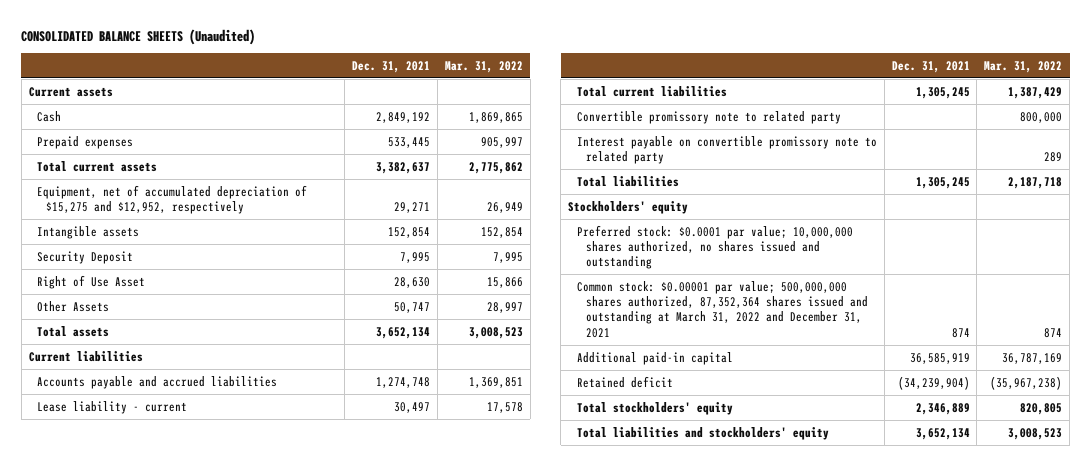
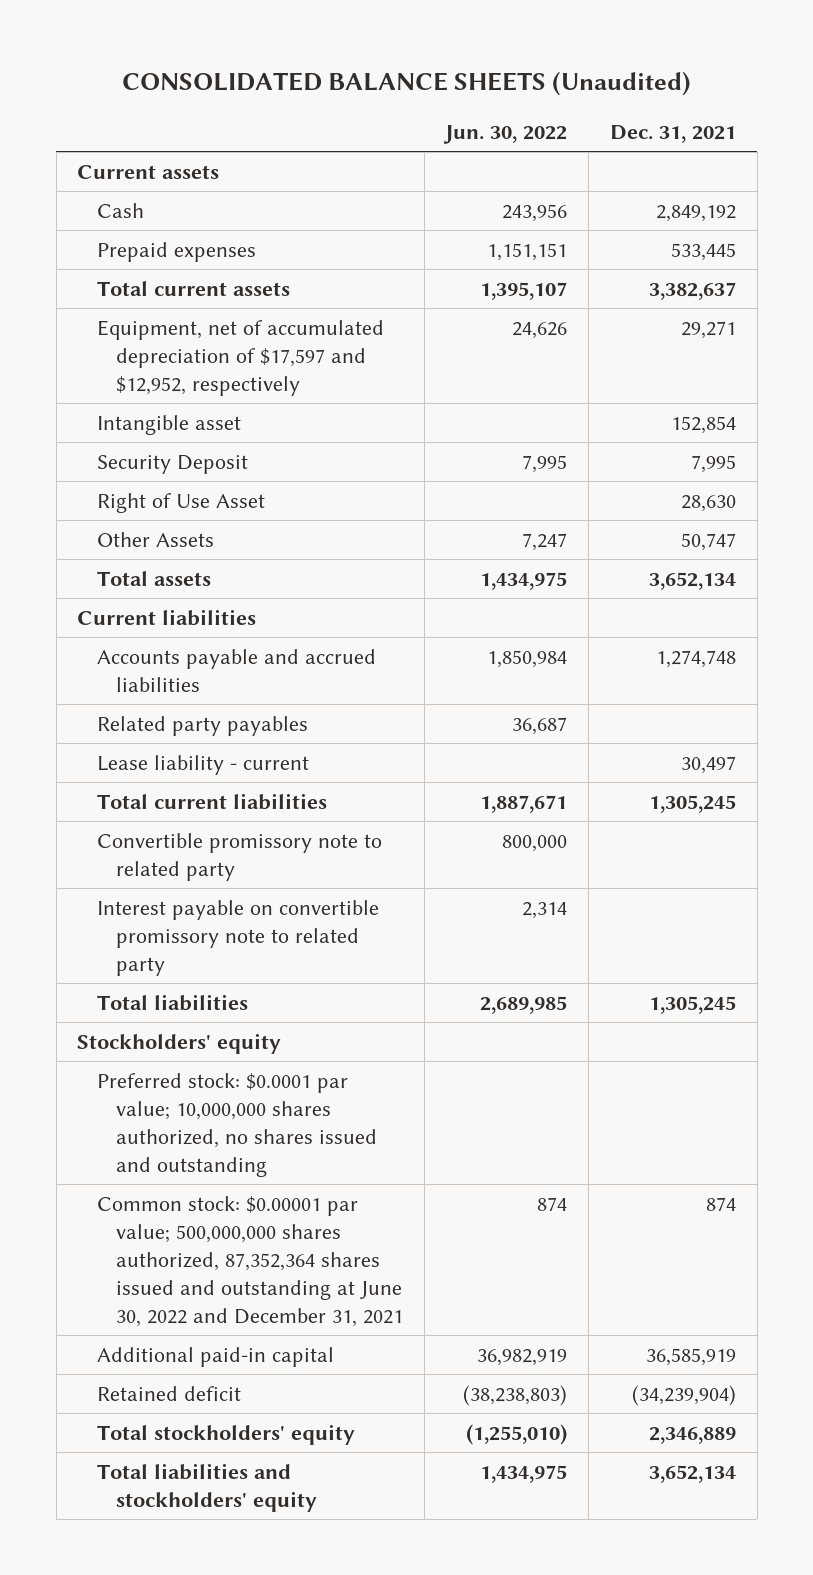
[444,60,523,73] Mar. 31, 2022 -> none
none -> [443,125,568,145] Jun. 30, 2022
[37,184,308,215] Equipment, net of accumulated depreciation of $15,275 and $12,952, respectively -> [96,319,384,396] Equipment, net of accumulated depreciation of $17,597 and $12,952, respectively
[37,225,140,239] Intangible assets -> [96,414,241,435] Intangible asset
none -> [96,715,308,736] Related party payables
[576,280,868,338] Common stock: $0.00001 par value; 500,000,000 shares authorized, 87,352,364 shares issued and outstanding at March 31, 2022 and December 31, 2021 -> [96,1195,403,1328] Common stock: $0.00001 par value; 500,000,000 shares authorized, 87,352,364 shares issued and outstanding at June 30, 2022 and December 31, 2021

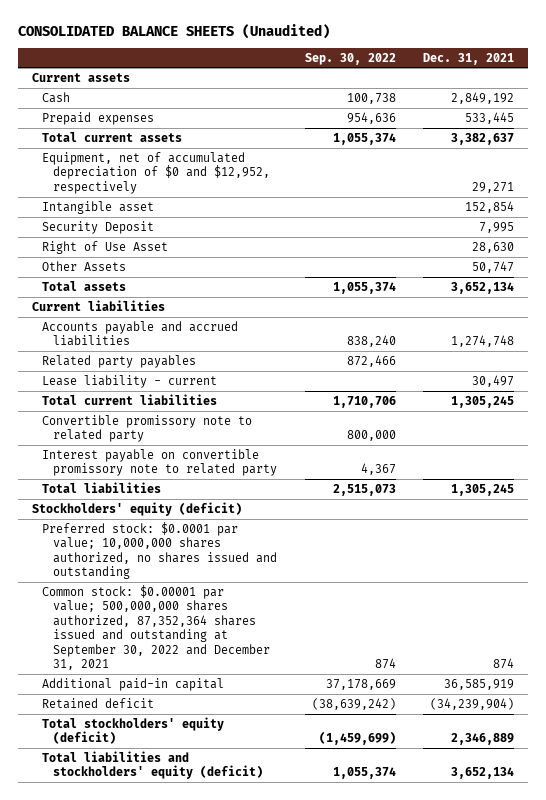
[443,125,568,145] Jun. 30, 2022 -> none
none -> [304,52,396,65] Sep. 30, 2022
[96,319,384,396] Equipment, net of accumulated depreciation of $17,597 and $12,952, respectively -> [42,151,271,194] Equipment, net of accumulated depreciation of $0 and $12,952, respectively
[77,1032,282,1054] Stockholders' equity -> [31,501,242,516] Stockholders' equity (deficit)
[96,1195,403,1328] Common stock: $0.00001 par value; 500,000,000 shares authorized, 87,352,364 shares issued and outstanding at June 30, 2022 and December 31, 2021 -> [42,584,271,671] Common stock: $0.00001 par value; 500,000,000 shares authorized, 87,352,364 shares issued and outstanding at September 30, 2022 and December 31, 2021
[96,1423,355,1445] Total stockholders' equity -> [42,716,225,745] Total stockholders' equity (deficit)
[96,1462,317,1512] Total liabilities and stockholders' equity -> [42,750,264,780] Total liabilities and stockholders' equity (deficit)

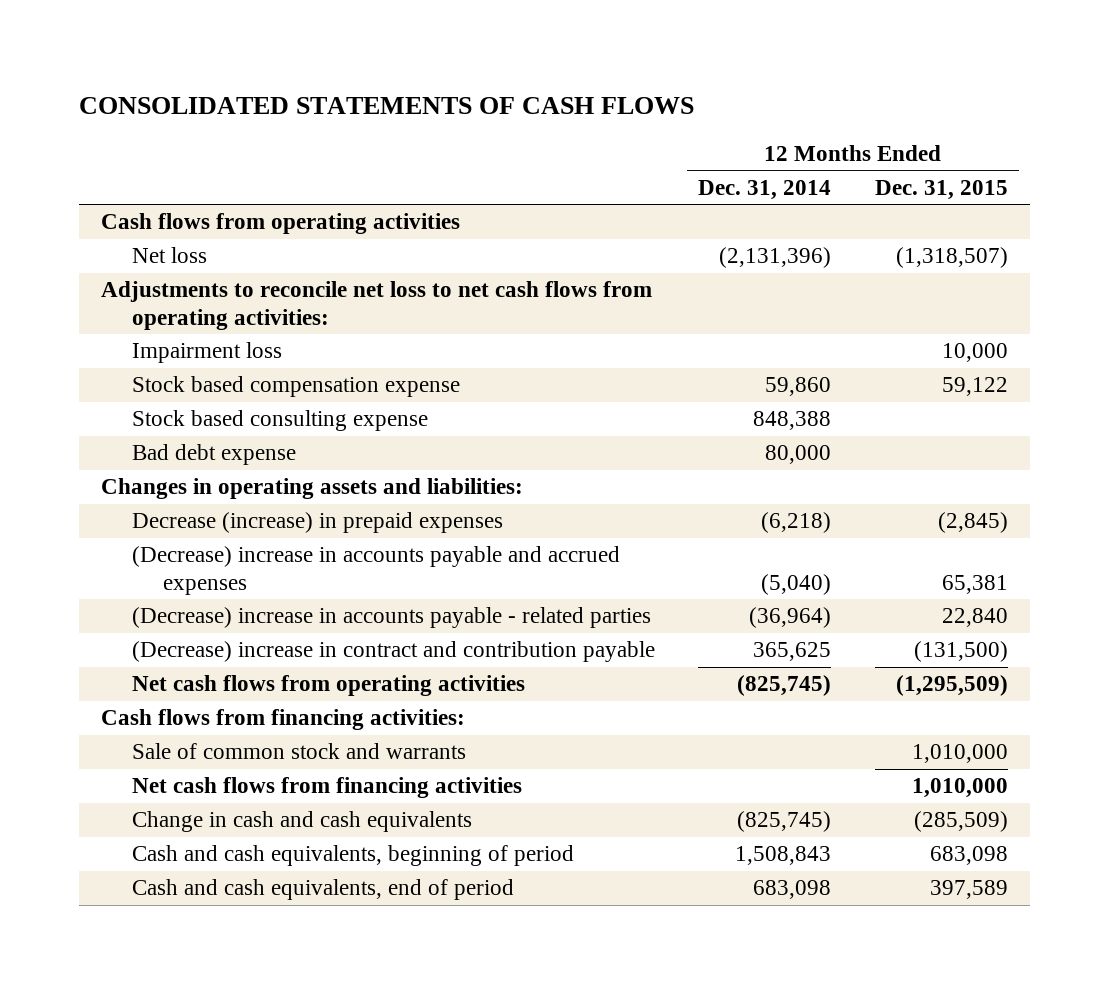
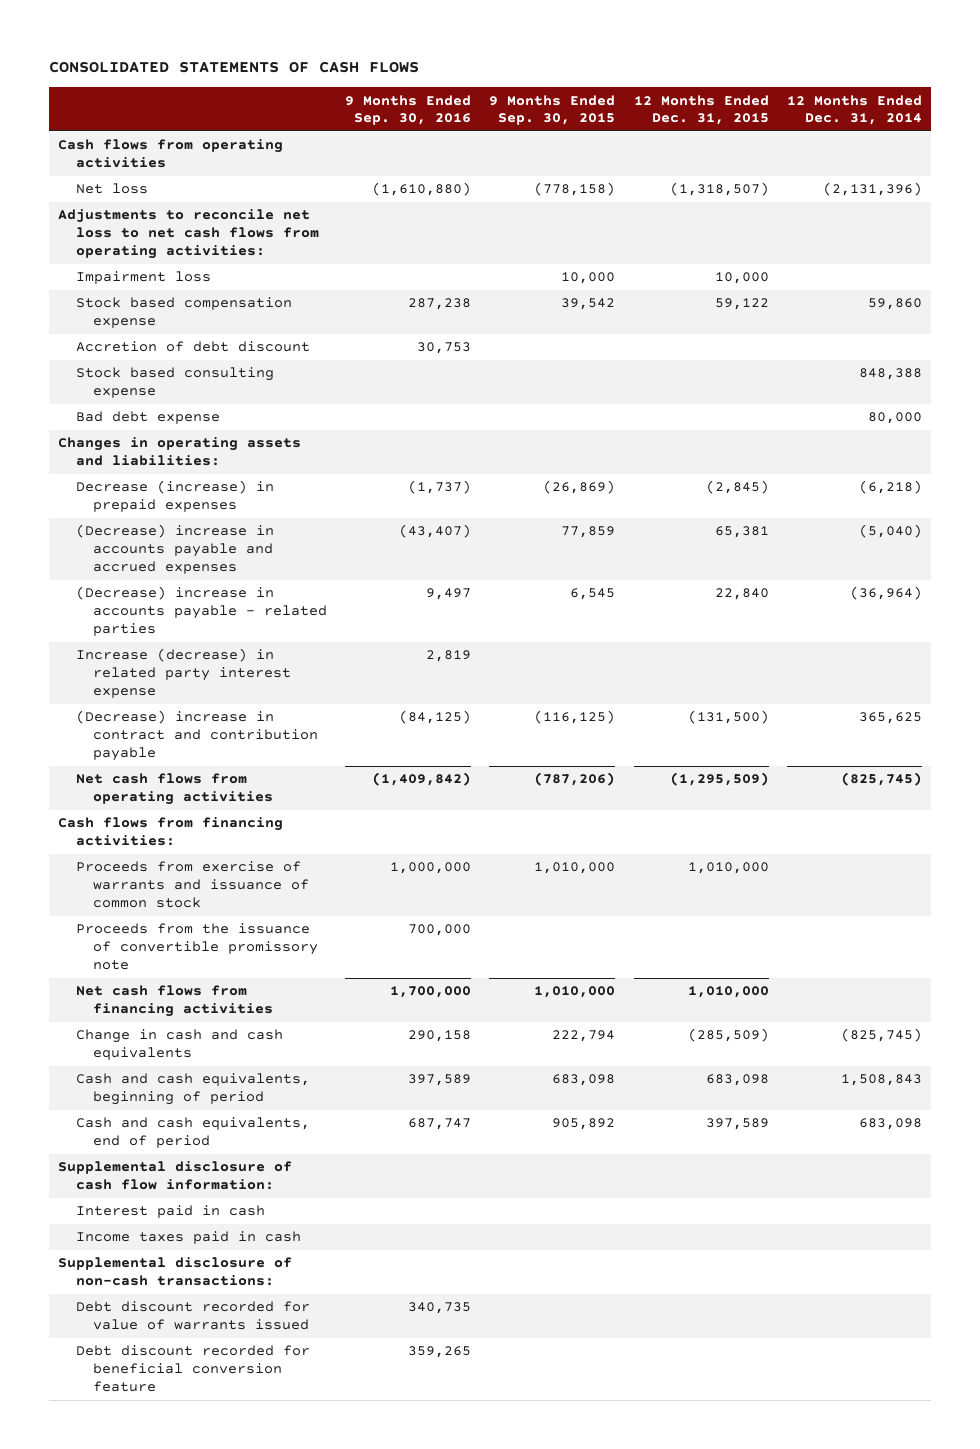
none -> [345,94,472,126] 9 Months Ended Sep. 30, 2016
none -> [489,94,616,126] 9 Months Ended Sep. 30, 2015
none -> [75,341,310,353] Accretion of debt discount
none -> [75,648,291,699] Increase (decrease) in related party interest expense
[131,743,466,760] Sale of common stock and warrants -> [75,861,309,909] Proceeds from exercise of warrants and issuance of common stock
none -> [75,923,318,971] Proceeds from the issuance of convertible promissory note
none -> [58,1161,293,1191] Supplemental disclosure of cash flow information:
none -> [75,1205,265,1219] Interest paid in cash
none -> [75,1231,301,1245] Income taxes paid in cash
none -> [58,1257,293,1287] Supplemental disclosure of non-cash transactions:
none -> [75,1301,310,1331] Debt discount recorded for value of warrants issued
none -> [75,1345,310,1393] Debt discount recorded for beneficial conversion feature

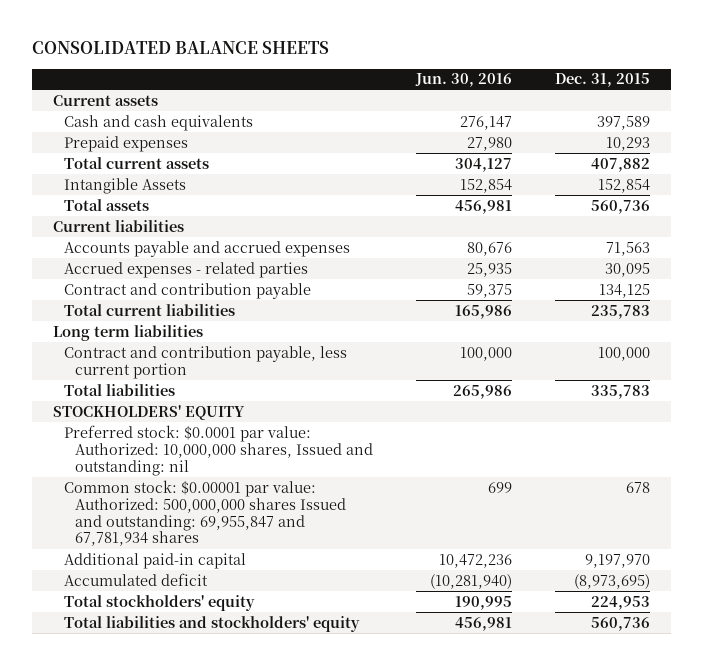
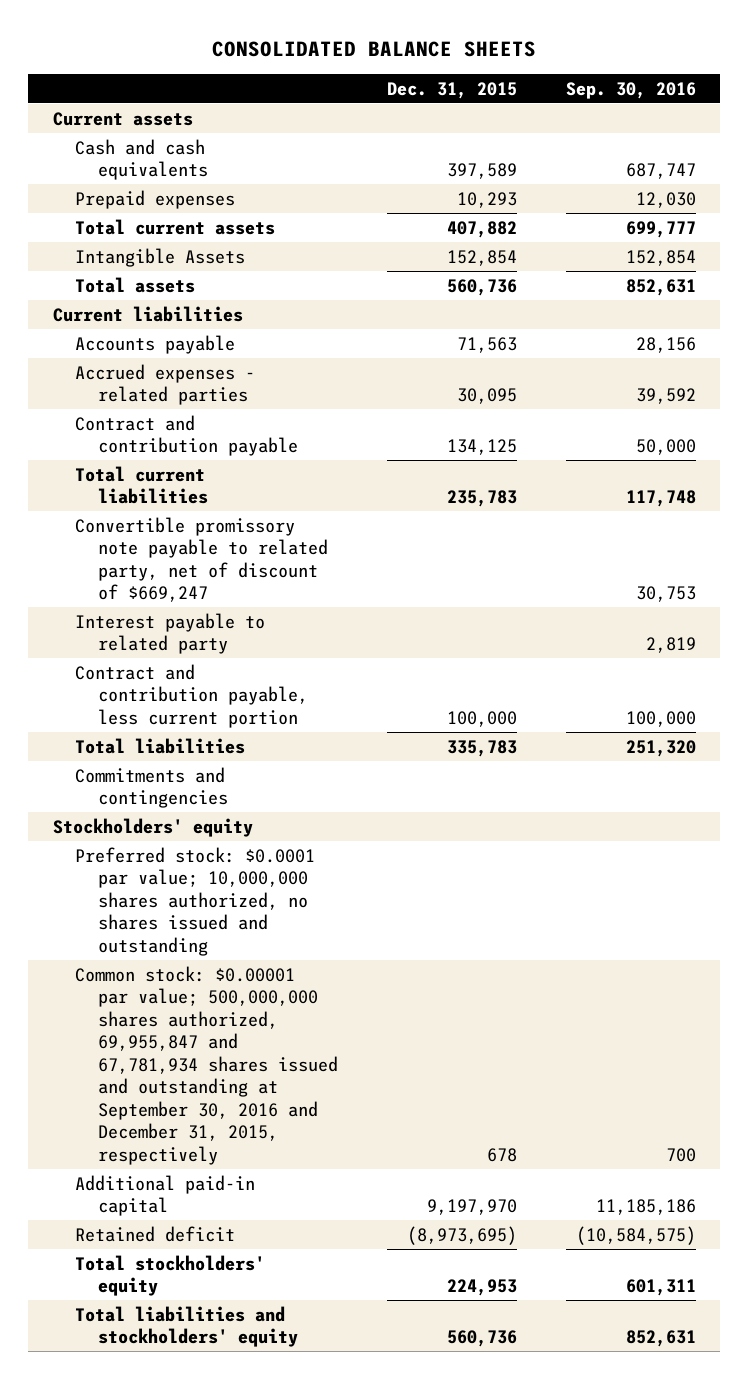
[415,73,513,88] Jun. 30, 2016 -> none
none -> [565,81,696,99] Sep. 30, 2016
[64,240,351,257] Accounts payable and accrued expenses -> [75,334,236,354] Accounts payable
[53,324,204,341] Long term liabilities -> none
none -> [75,516,328,603] Convertible promissory note payable to related party, net of discount of $669,247
none -> [75,612,266,655] Interest payable to related party
none -> [75,766,228,809] Commitments and contingencies
[53,404,246,420] STOCKHOLDERS' EQUITY -> [52,817,253,837] Stockholders' equity
[64,424,374,476] Preferred stock: $0.0001 par value: Authorized: 10,000,000 shares, Issued and outstanding: nil -> [75,846,316,956] Preferred stock: $0.0001 par value; 10,000,000 shares authorized, no shares issued and outstanding
[64,479,347,547] Common stock: $0.00001 par value: Authorized: 500,000,000 shares Issued and outstanding: 69,955,847 and 67,781,934 shares -> [75,965,338,1165] Common stock: $0.00001 par value; 500,000,000 shares authorized, 69,955,847 and 67,781,934 shares issued and outstanding at September 30, 2016 and December 31, 2015, respectively
[64,572,209,586] Accumulated deficit -> [75,1225,236,1242] Retained deficit

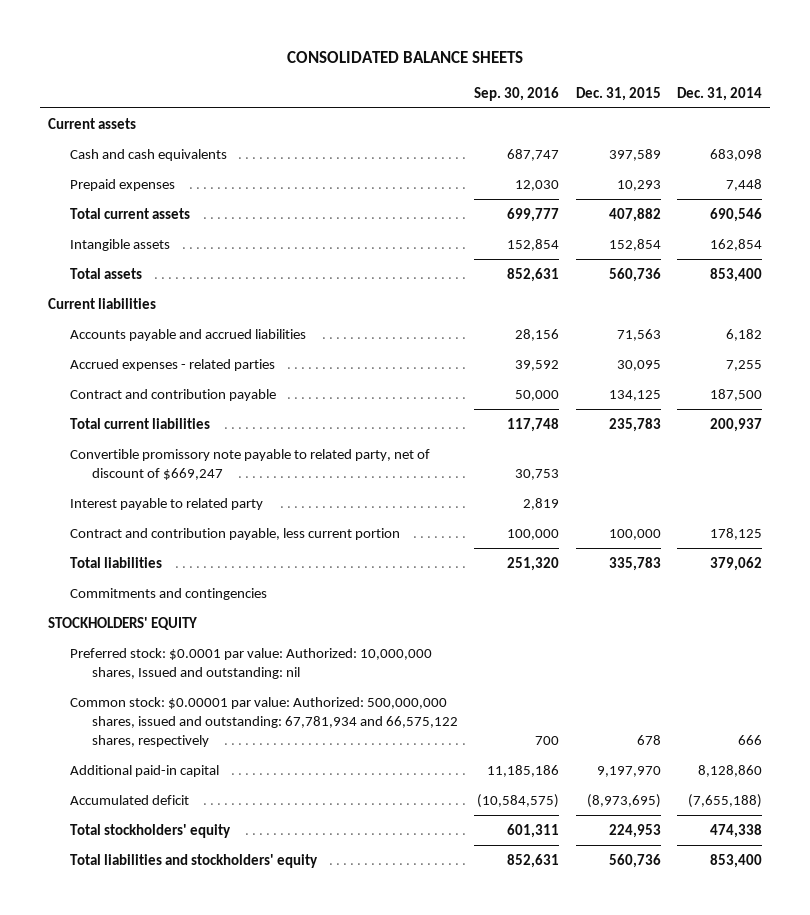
none -> [676,86,762,101] Dec. 31, 2014
[75,247,246,267] Intangible Assets -> [70,238,171,251] Intangible assets
[75,334,236,354] Accounts payable -> [70,328,307,341] Accounts payable and accrued liabilities
[52,817,253,837] Stockholders' equity -> [48,616,198,630] STOCKHOLDERS' EQUITY
[75,846,316,956] Preferred stock: $0.0001 par value; 10,000,000 shares authorized, no shares issued and outstanding -> [70,647,433,679] Preferred stock: $0.0001 par value: Authorized: 10,000,000 shares, Issued and outstanding: nil
[75,965,338,1165] Common stock: $0.00001 par value; 500,000,000 shares authorized, 69,955,847 and 67,781,934 shares issued and outstanding at September 30, 2016 and December 31, 2015, respectively -> [70,696,459,747] Common stock: $0.00001 par value: Authorized: 500,000,000 shares, issued and outstanding: 67,781,934 and 66,575,122 shares, respectively
[75,1225,236,1242] Retained deficit -> [70,794,190,805] Accumulated deficit

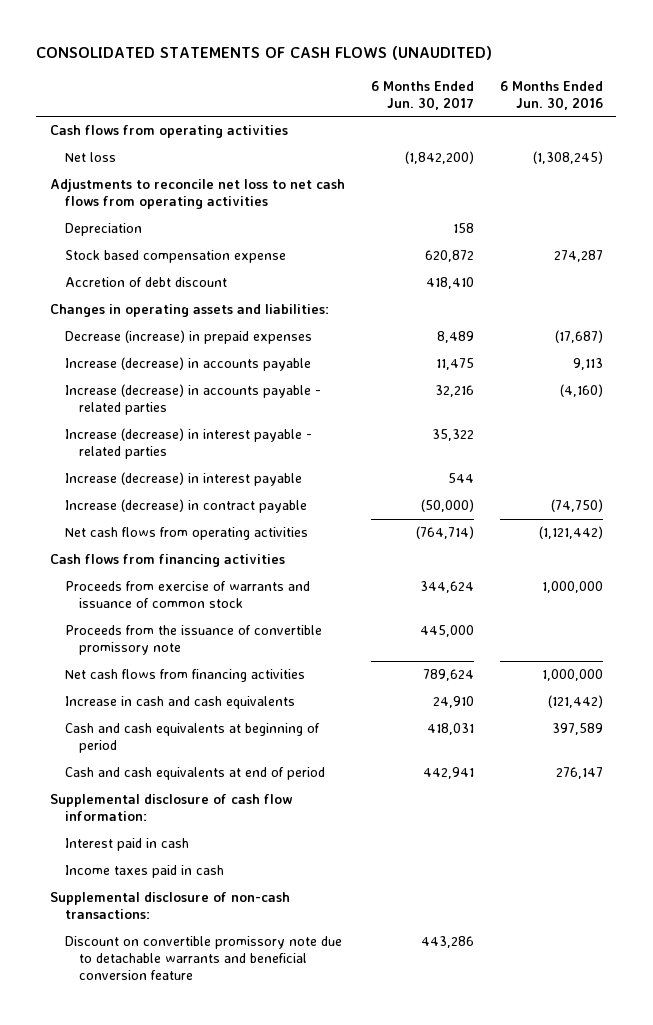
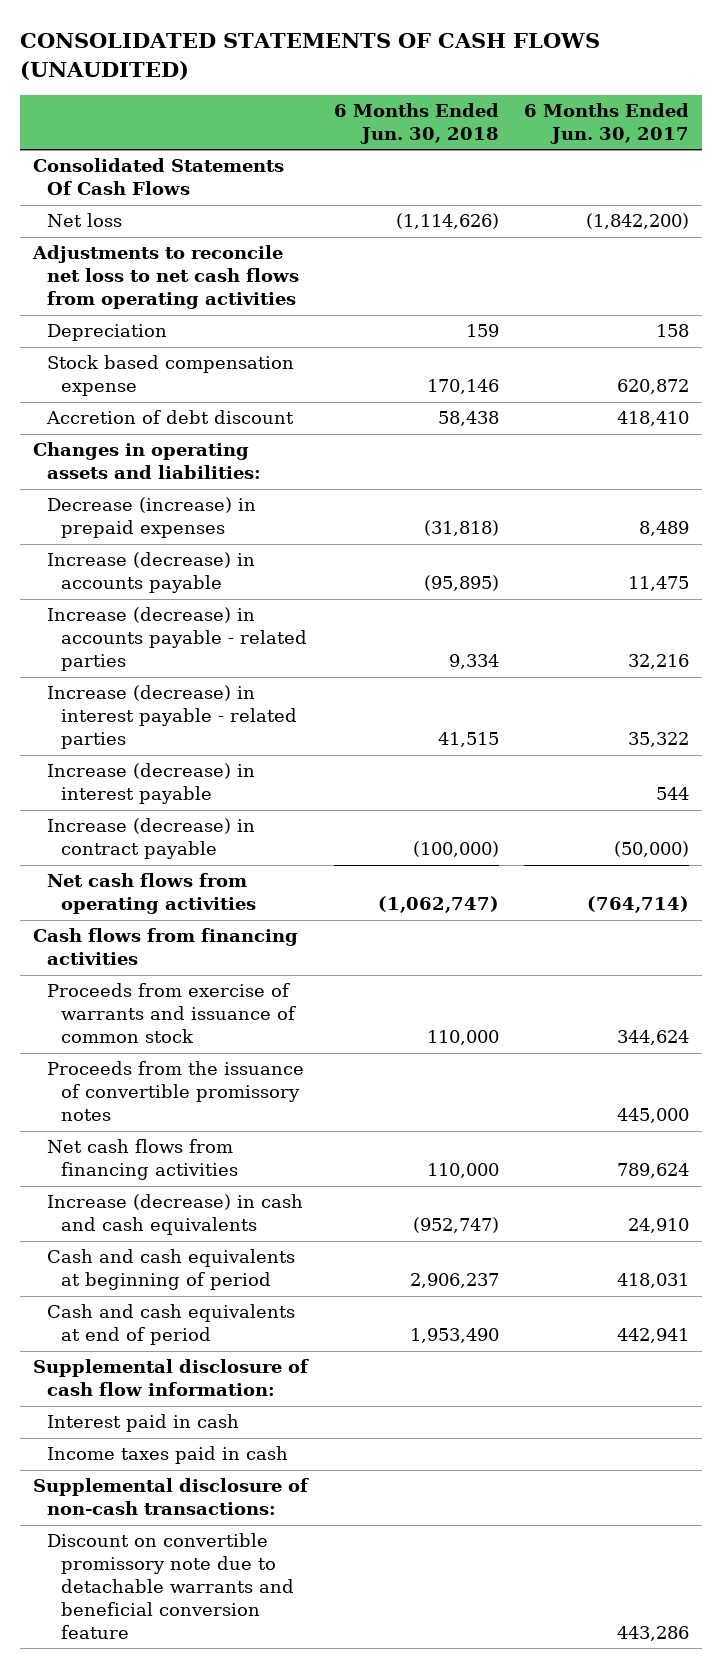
[500,80,604,110] 6 Months Ended Jun. 30, 2016 -> none
none -> [333,103,499,145] 6 Months Ended Jun. 30, 2018
[49,125,288,139] Cash flows from operating activities -> none
none -> [33,158,285,196] Consolidated Statements Of Cash Flows
[64,625,322,656] Proceeds from the issuance of convertible promissory note -> [47,1061,305,1122] Proceeds from the issuance of convertible promissory notes
[64,696,295,710] Increase in cash and cash equivalents -> [47,1194,304,1236] Increase (decrease) in cash and cash equivalents

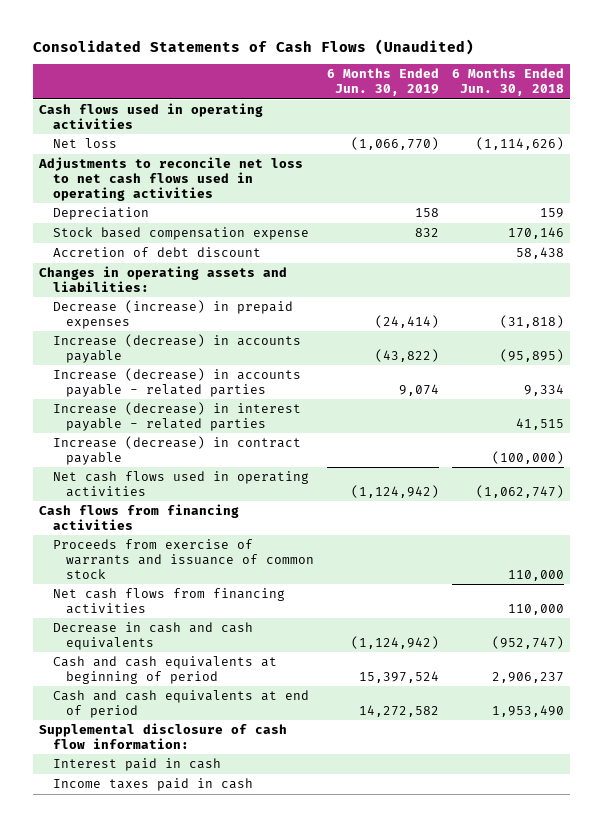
[20,33,601,80] CONSOLIDATED STATEMENTS OF CASH FLOWS (UNAUDITED) -> [32,38,474,55] Consolidated Statements of Cash Flows (Unaudited)
[524,103,690,145] 6 Months Ended Jun. 30, 2017 -> none
none -> [326,68,439,97] 6 Months Ended Jun. 30, 2019
[33,158,285,196] Consolidated Statements Of Cash Flows -> none
none -> [39,103,264,129] Cash flows used in operating activities
[32,245,300,310] Adjustments to reconcile net loss to net cash flows from operating activities -> [38,157,304,201] Adjustments to reconcile net loss to net cash flows used in operating activities
[47,763,256,805] Increase (decrease) in interest payable -> none
[47,873,256,915] Net cash flows from operating activities -> [52,471,309,497] Net cash flows used in operating activities
[47,1061,305,1122] Proceeds from the issuance of convertible promissory notes -> none
[47,1194,304,1236] Increase (decrease) in cash and cash equivalents -> [52,622,253,650] Decrease in cash and cash equivalents
[33,1478,310,1516] Supplemental disclosure of non-cash transactions: -> none
[47,1533,294,1640] Discount on convertible promissory note due to detachable warrants and beneficial conversion feature -> none

